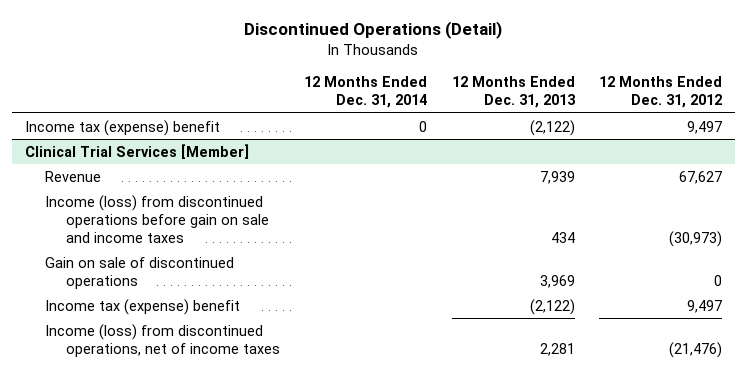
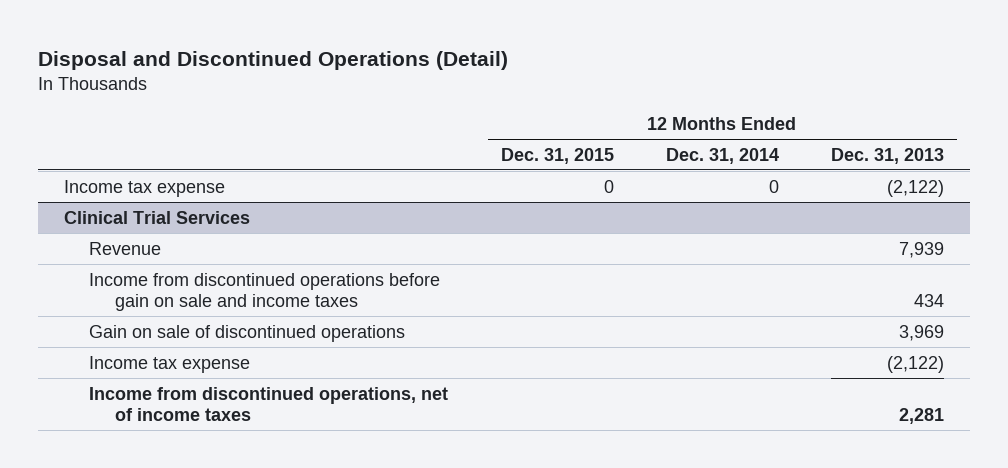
[244,21,503,40] Discontinued Operations (Detail) -> [37,50,508,70] Disposal and Discontinued Operations (Detail)
[599,76,723,109] 12 Months Ended Dec. 31, 2012 -> none
none -> [500,147,614,164] Dec. 31, 2015
[24,119,220,136] Income tax (expense) benefit -> [63,179,225,197] Income tax expense
[24,143,249,159] Clinical Trial Services [Member] -> [63,210,250,224] Clinical Trial Services
[45,194,269,244] Income (loss) from discontinued operations before gain on sale and income taxes -> [89,272,441,312] Income from discontinued operations before gain on sale and income taxes
[45,298,241,315] Income tax (expense) benefit -> [89,355,251,373] Income tax expense
[45,323,280,357] Income (loss) from discontinued operations, net of income taxes -> [89,386,449,422] Income from discontinued operations, net of income taxes

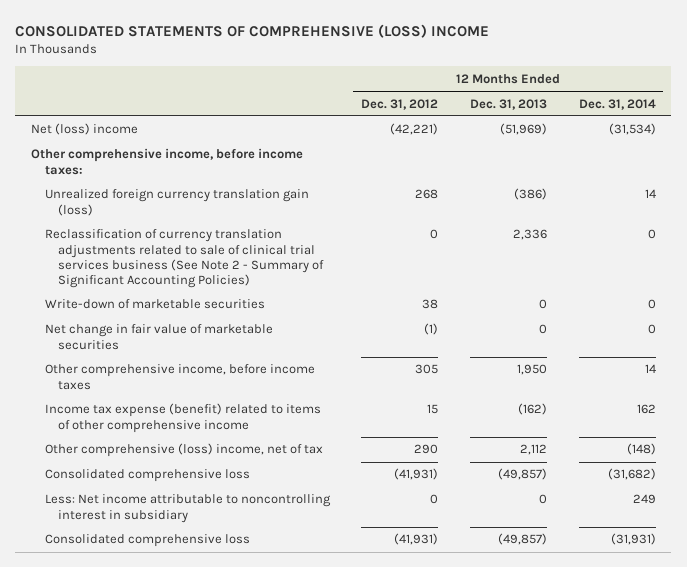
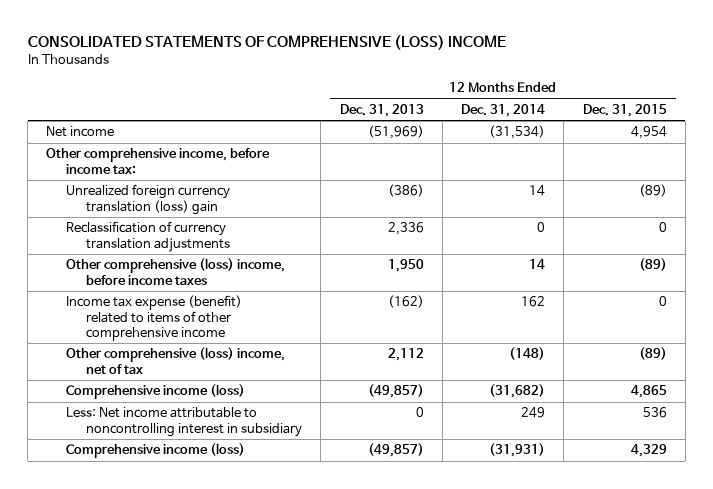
[361,98,439,110] Dec. 31, 2012 -> none
none -> [582,103,667,117] Dec. 31, 2015
[44,299,265,310] Write-down of marketable securities -> none
[44,324,273,350] Net change in fair value of marketable securities -> none
[31,123,139,136] Net (loss) income -> [46,126,115,138] Net income
[31,148,304,175] Other comprehensive income, before income taxes: -> [46,148,271,174] Other comprehensive income, before income tax:
[44,189,309,216] Unrealized foreign currency translation gain (loss) -> [66,184,231,215] Unrealized foreign currency translation (loss) gain
[44,229,325,288] Reclassification of currency translation adjustments related to sale of clinical trial services business (See Note 2 - Summary of Significant Accounting Policies) -> [66,221,231,252] Reclassification of currency translation adjustments
[44,364,315,390] Other comprehensive income, before income taxes -> [66,258,286,285] Other comprehensive (loss) income, before income taxes
[44,469,250,483] Consolidated comprehensive loss -> [66,384,246,400] Comprehensive income (loss)
[44,534,250,548] Consolidated comprehensive loss -> [66,443,246,459] Comprehensive income (loss)

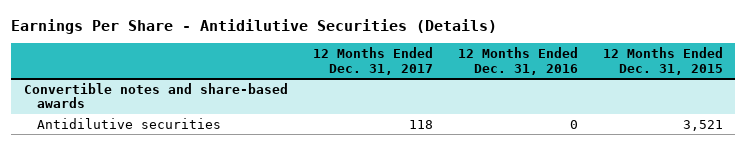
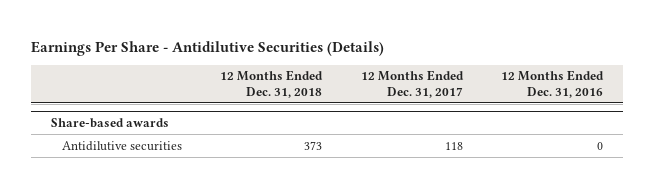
[602,47,723,75] 12 Months Ended Dec. 31, 2015 -> none
none -> [220,70,324,98] 12 Months Ended Dec. 31, 2018
[23,82,288,109] Convertible notes and share-based awards -> [50,118,169,129] Share-based awards

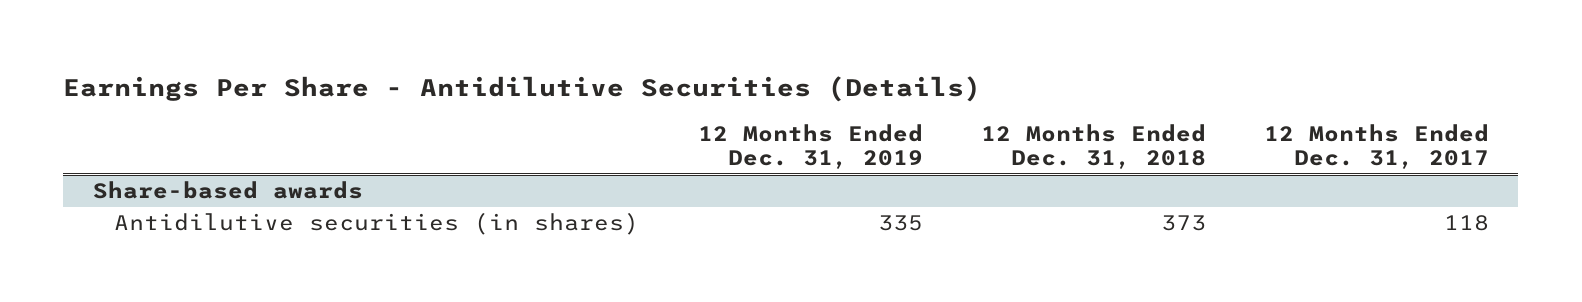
[501,70,605,98] 12 Months Ended Dec. 31, 2016 -> none
none -> [697,123,923,170] 12 Months Ended Dec. 31, 2019
[61,140,182,151] Antidilutive securities -> [114,212,640,236] Antidilutive securities (in shares)

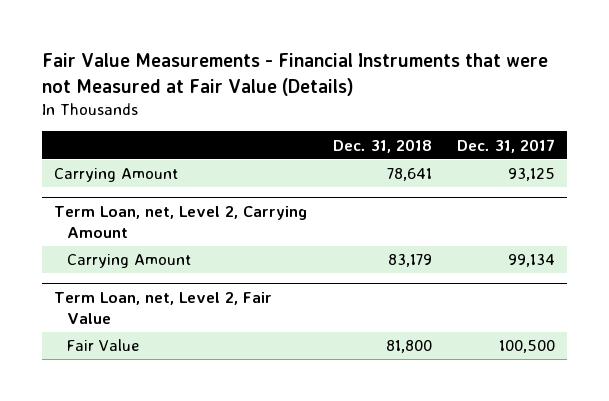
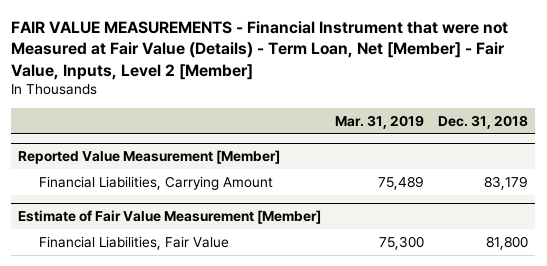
[41,53,548,96] Fair Value Measurements - Financial Instruments that were not Measured at Fair Value (Details) -> [11,20,509,80] FAIR VALUE MEASUREMENTS - Financial Instrument that were not Measured at Fair Value (Details) - Term Loan, Net [Member] - Fair Value, Inputs, Level 2 [Member]
[456,138,555,153] Dec. 31, 2017 -> none
none -> [335,114,425,129] Mar. 31, 2019
[54,205,308,238] Term Loan, net, Level 2, Carrying Amount -> none
[67,254,192,269] Carrying Amount -> none
[54,291,273,324] Term Loan, net, Level 2, Fair Value -> none
none -> [18,150,281,165] Reported Value Measurement [Member]
[54,168,179,183] Carrying Amount -> [39,175,274,190] Financial Liabilities, Carrying Amount
[386,168,432,182] 78,641 -> [484,175,529,190] 83,179
none -> [18,210,322,225] Estimate of Fair Value Measurement [Member]
[67,339,140,352] Fair Value -> [39,235,230,250] Financial Liabilities, Fair Value

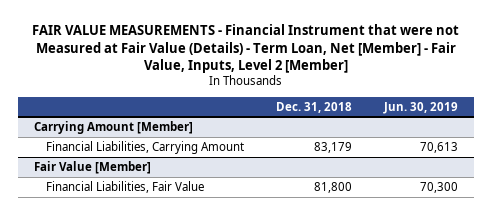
[335,114,425,129] Mar. 31, 2019 -> none
none -> [383,101,459,114] Jun. 30, 2019
[18,150,281,165] Reported Value Measurement [Member] -> [33,120,193,134] Carrying Amount [Member]
[18,210,322,225] Estimate of Fair Value Measurement [Member] -> [33,160,151,174] Fair Value [Member]

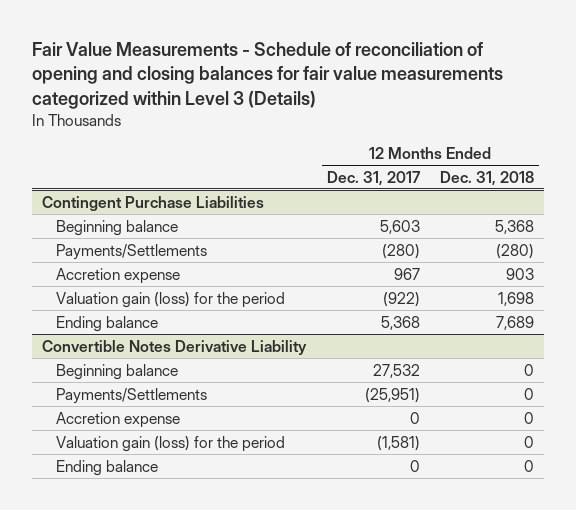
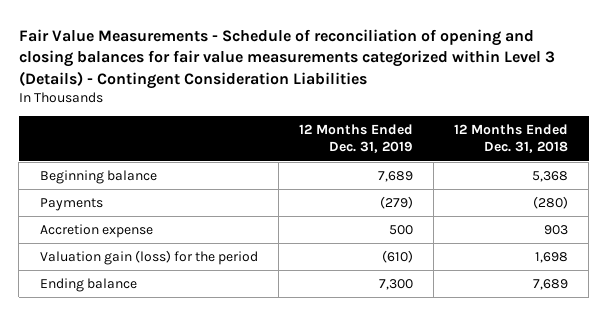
[32,42,504,109] Fair Value Measurements - Schedule of reconciliation of opening and closing balances for fair value measurements categorized within Level 3 (Details) -> [18,28,555,89] Fair Value Measurements - Schedule of reconciliation of opening and closing balances for fair value measurements categorized within Level 3 (Details) - Contingent Consideration Liabilities
[326,170,420,186] Dec. 31, 2017 -> none
none -> [298,124,413,154] 12 Months Ended Dec. 31, 2019
[42,195,265,211] Contingent Purchase Liabilities -> none
[56,243,208,260] Payments/Settlements -> [39,197,103,211] Payments
[42,339,308,355] Convertible Notes Derivative Liability -> none
[56,363,179,380] Beginning balance -> none
[56,387,208,404] Payments/Settlements -> none
[56,411,181,428] Accretion expense -> none
[56,435,286,452] Valuation gain (loss) for the period -> none
[56,459,159,476] Ending balance -> none

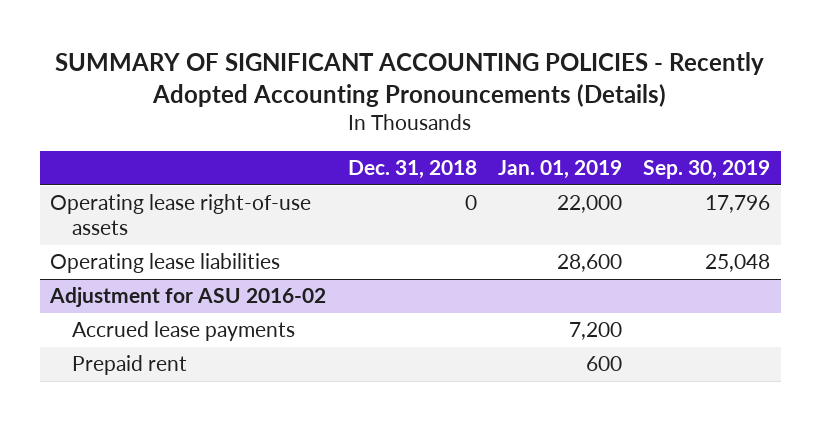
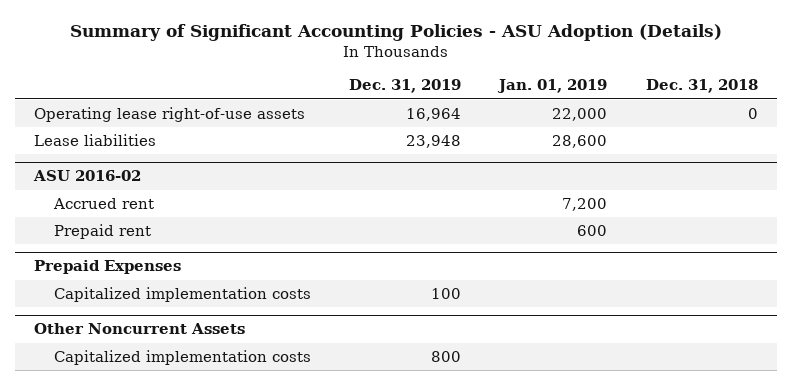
[55,52,765,107] SUMMARY OF SIGNIFICANT ACCOUNTING POLICIES - Recently Adopted Accounting Pronouncements (Details) -> [69,24,722,42] Summary of Significant Accounting Policies - ASU Adoption (Details)
[643,160,771,180] Sep. 30, 2019 -> none
none -> [349,79,462,94] Dec. 31, 2019
[50,253,281,274] Operating lease liabilities -> [33,133,156,146] Lease liabilities
[49,287,327,308] Adjustment for ASU 2016-02 -> [32,170,141,182] ASU 2016-02
[71,321,295,342] Accrued lease payments -> [53,197,155,209] Accrued rent
none -> [33,260,181,275] Prepaid Expenses
none -> [54,286,312,302] Capitalized implementation costs
none -> [33,323,245,335] Other Noncurrent Assets
none -> [54,349,312,365] Capitalized implementation costs

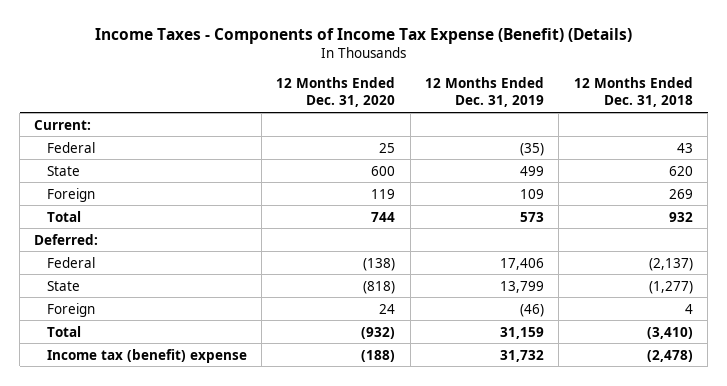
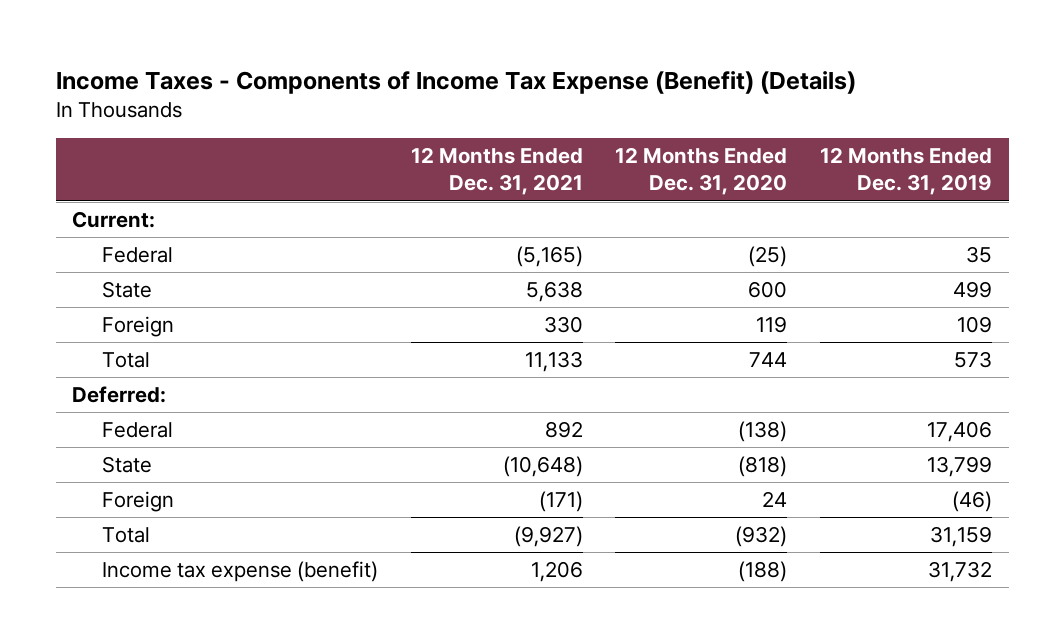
[573,77,693,108] 12 Months Ended Dec. 31, 2018 -> none
none -> [410,147,583,196] 12 Months Ended Dec. 31, 2021
[379,142,396,153] 25 -> [748,246,788,268] (25)
[519,142,544,156] (35) -> [966,246,993,264] 35
[46,348,247,363] Income tax (benefit) expense -> [101,561,378,583] Income tax expense (benefit)

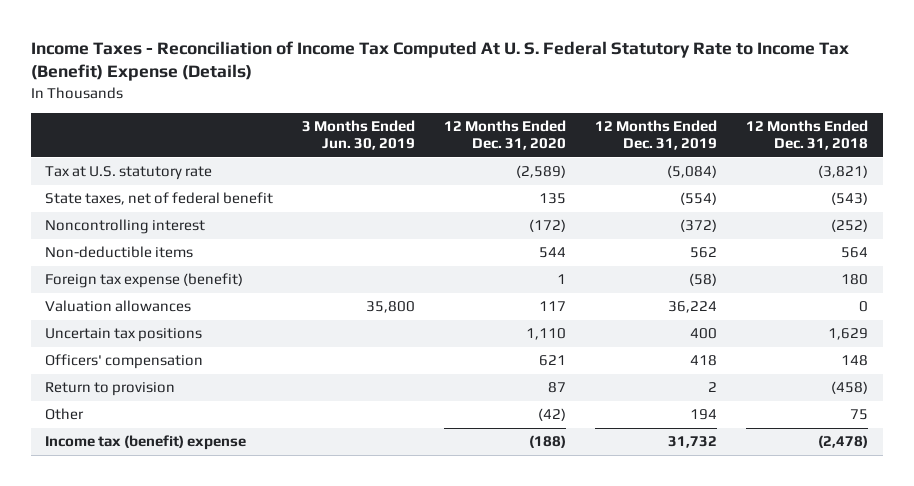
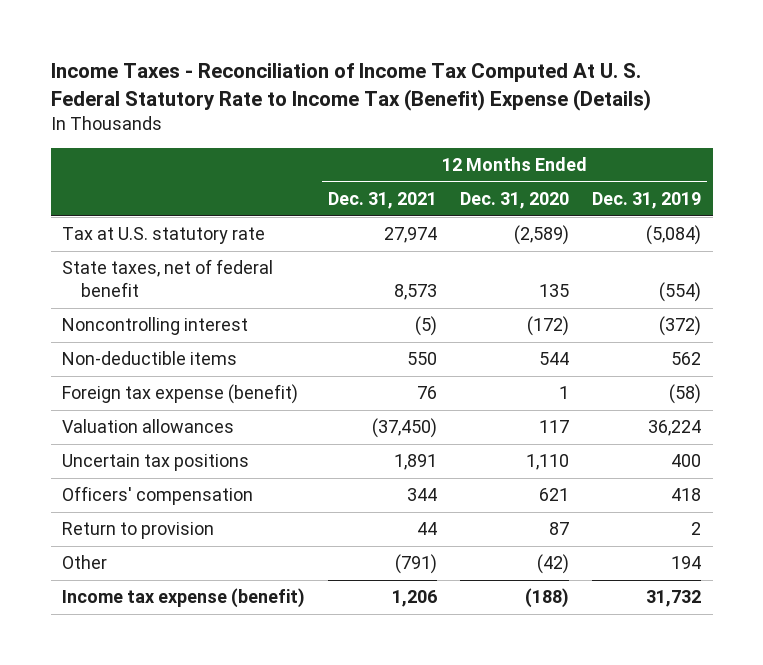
[302,119,416,151] 3 Months Ended Jun. 30, 2019 -> none
[746,119,869,151] 12 Months Ended Dec. 31, 2018 -> none
none -> [328,192,438,210] Dec. 31, 2021
[45,435,247,451] Income tax (benefit) expense -> [62,588,306,609] Income tax expense (benefit)

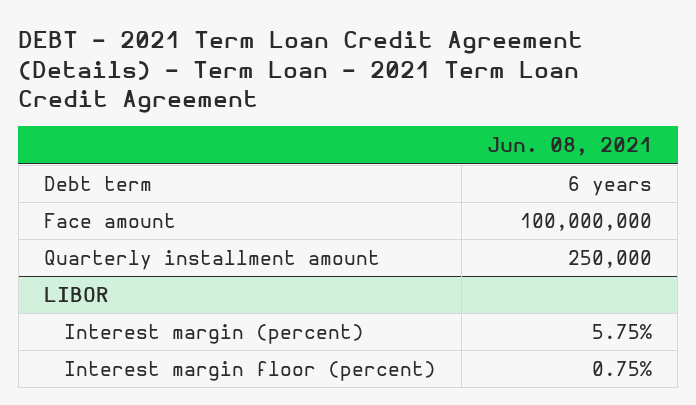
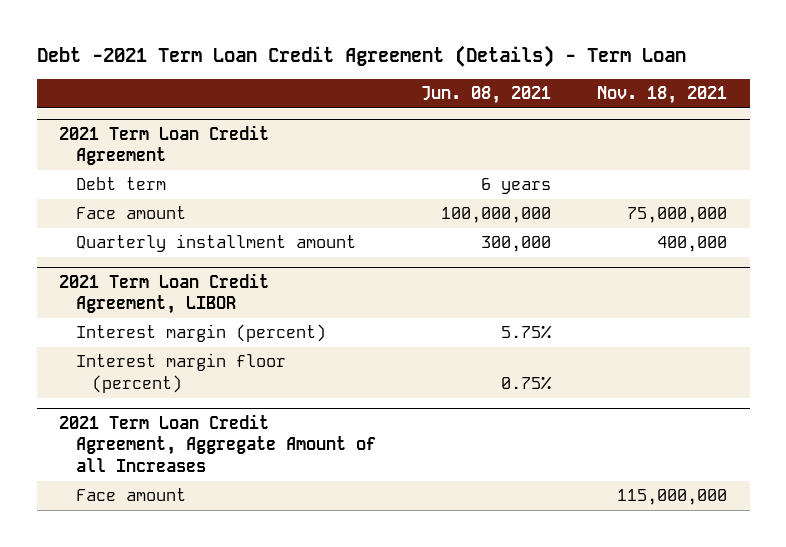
[18,31,584,114] DEBT - 2021 Term Loan Credit Agreement (Details) - Term Loan - 2021 Term Loan Credit Agreement -> [36,45,686,68] Debt -2021 Term Loan Credit Agreement (Details) - Term Loan
none -> [596,85,727,104] Nov. 18, 2021
none -> [59,125,270,166] 2021 Term Loan Credit Agreement
[43,286,109,302] LIBOR -> none
[568,249,653,268] 250,000 -> [481,236,552,253] 300,000
none -> [59,273,270,315] 2021 Term Loan Credit Agreement, LIBOR
none -> [59,414,376,472] 2021 Term Loan Credit Agreement, Aggregate Amount of all Increases
none -> [75,488,186,502] Face amount

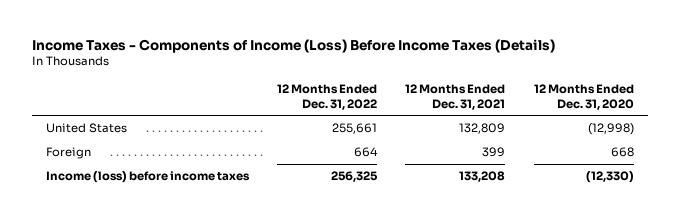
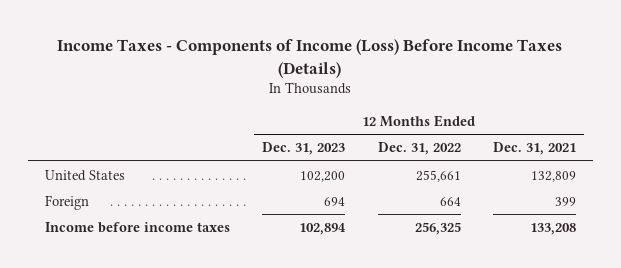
[533,83,634,110] 12 Months Ended Dec. 31, 2020 -> none
none -> [262,142,346,156] Dec. 31, 2023
[45,171,250,184] Income (loss) before income taxes -> [44,221,230,233] Income before income taxes

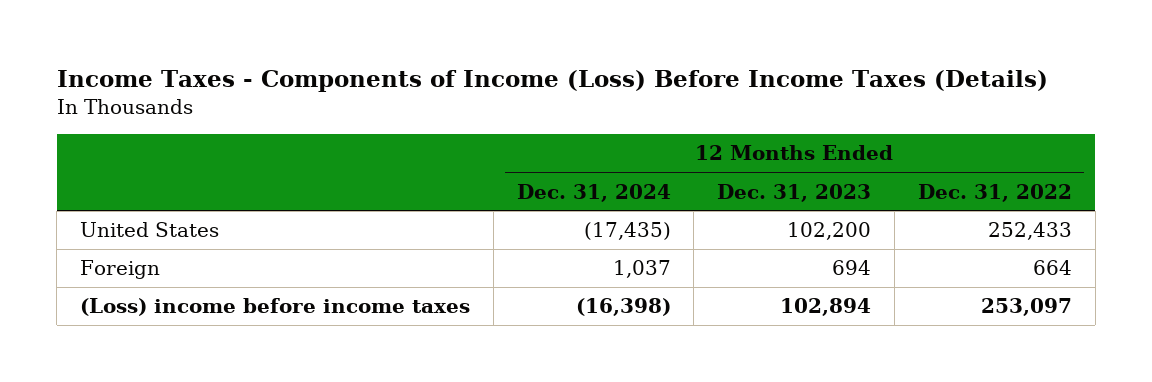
[493,142,577,156] Dec. 31, 2021 -> none
none -> [516,183,671,202] Dec. 31, 2024
[415,169,461,182] 255,661 -> [987,222,1072,241] 252,433
[44,221,230,233] Income before income taxes -> [79,298,470,317] (Loss) income before income taxes
[414,221,461,235] 256,325 -> [980,298,1072,317] 253,097

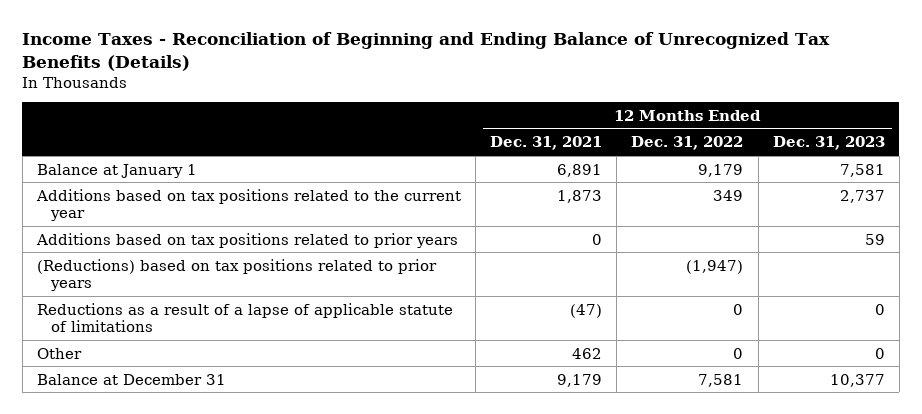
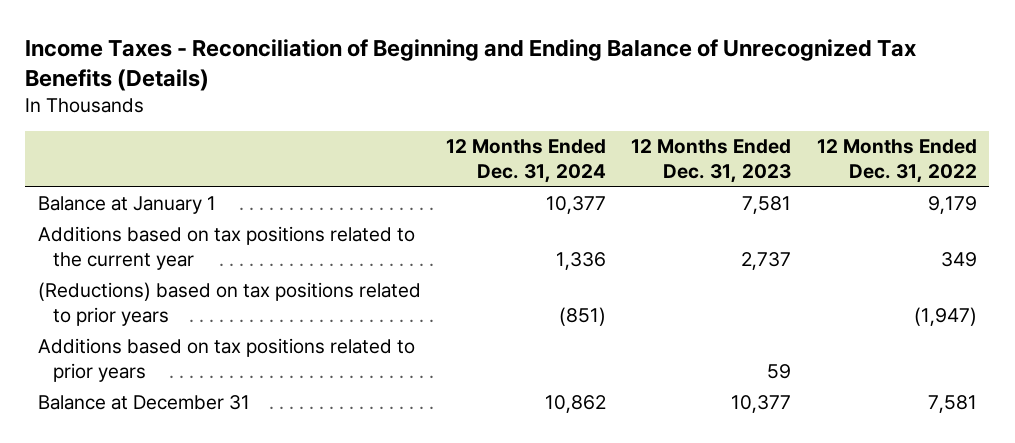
[490,136,603,151] Dec. 31, 2021 -> none
none -> [446,139,607,183] 12 Months Ended Dec. 31, 2024
[36,302,453,333] Reductions as a result of a lapse of applicable statute of limitations -> none
[36,347,82,359] Other -> none
[35,232,458,248] Additions based on tax positions related to prior years -> [38,338,416,382] Additions based on tax positions related to prior years

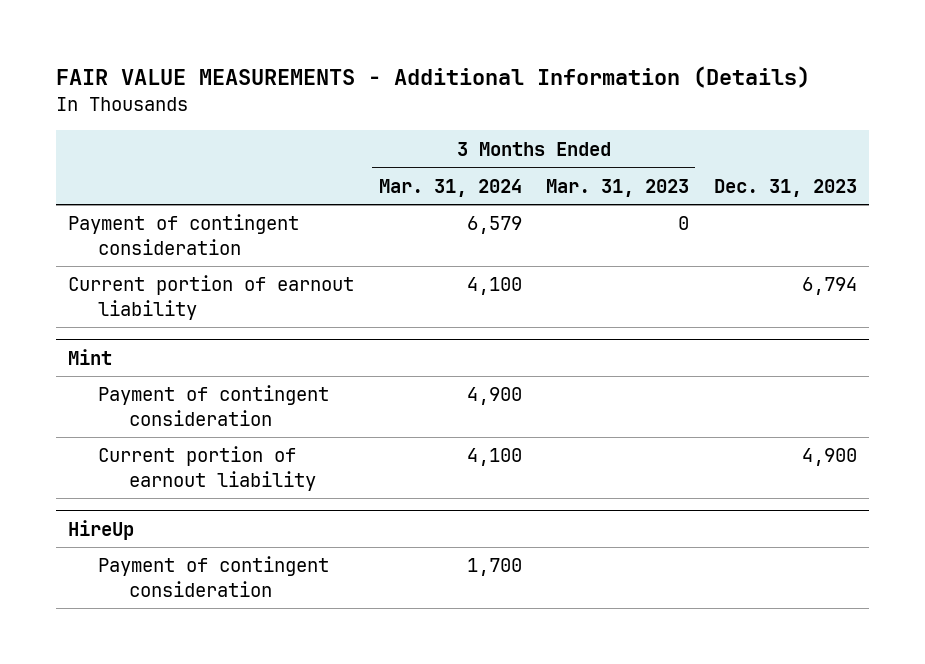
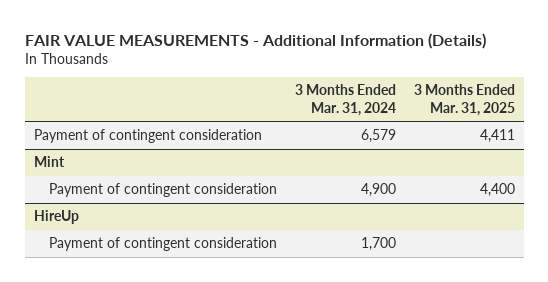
[546,178,690,197] Mar. 31, 2023 -> none
[713,178,857,197] Dec. 31, 2023 -> none
none -> [413,84,515,116] 3 Months Ended Mar. 31, 2025
[67,275,354,320] Current portion of earnout liability -> none
[98,446,316,491] Current portion of earnout liability -> none

